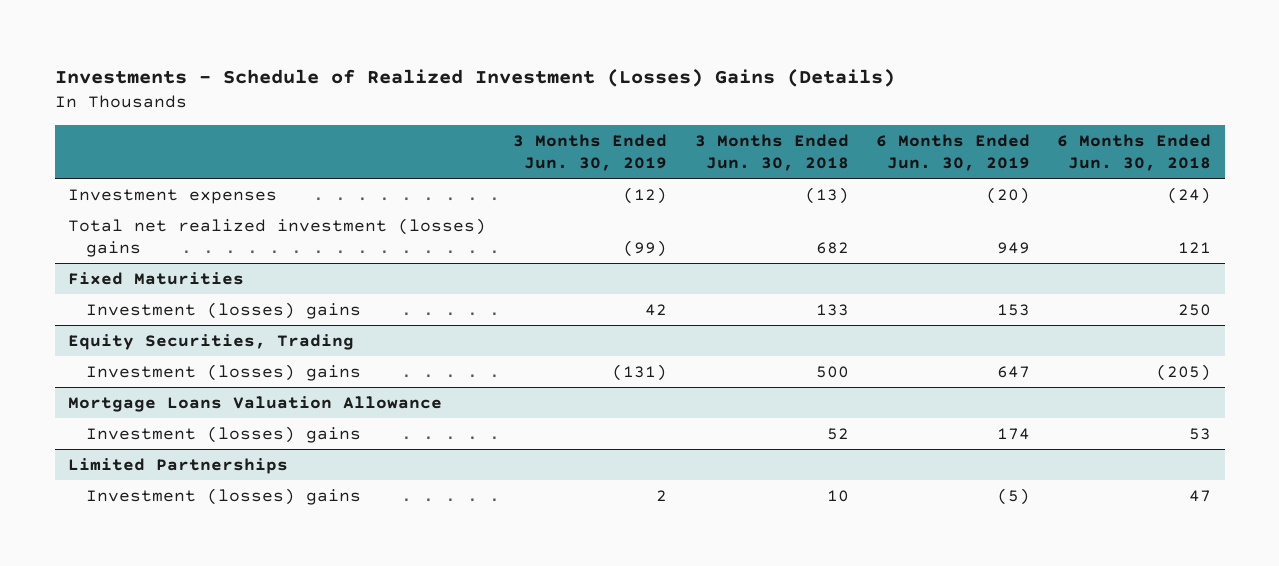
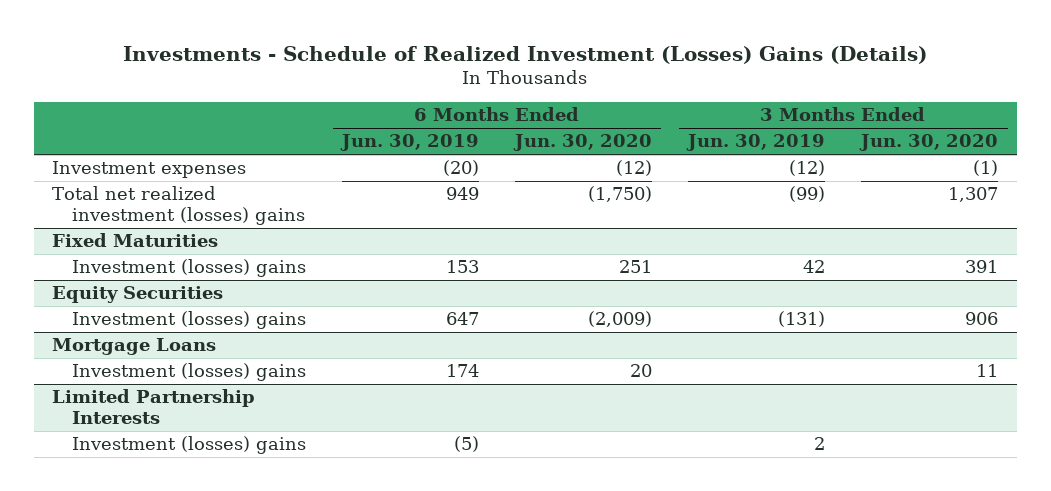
[694,133,849,171] 3 Months Ended Jun. 30, 2018 -> none
[1057,133,1212,171] 6 Months Ended Jun. 30, 2018 -> none
none -> [513,134,653,152] Jun. 30, 2020
none -> [859,134,999,152] Jun. 30, 2020
[68,334,355,351] Equity Securities, Trading -> [52,286,224,304] Equity Securities
[68,396,443,413] Mortgage Loans Valuation Allowance -> [52,338,217,356] Mortgage Loans
[68,458,289,475] Limited Partnerships -> [52,389,256,425] Limited Partnership Interests

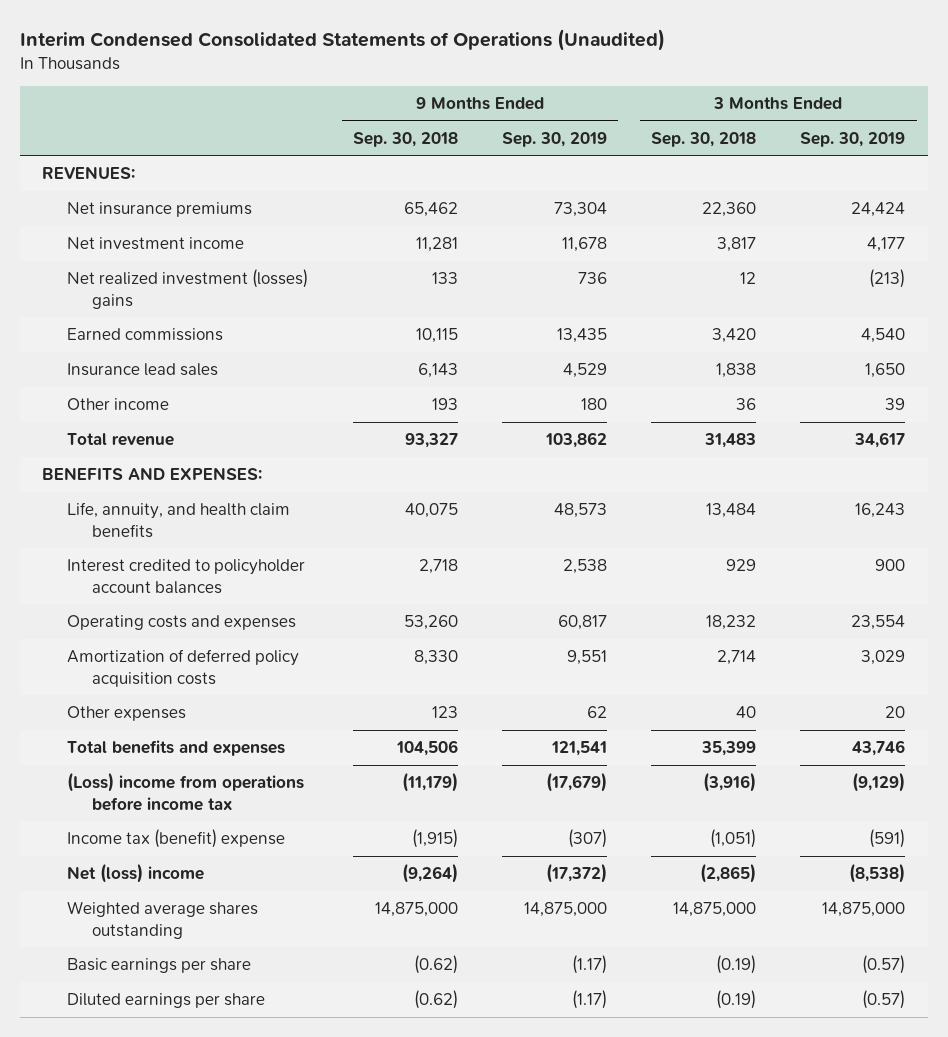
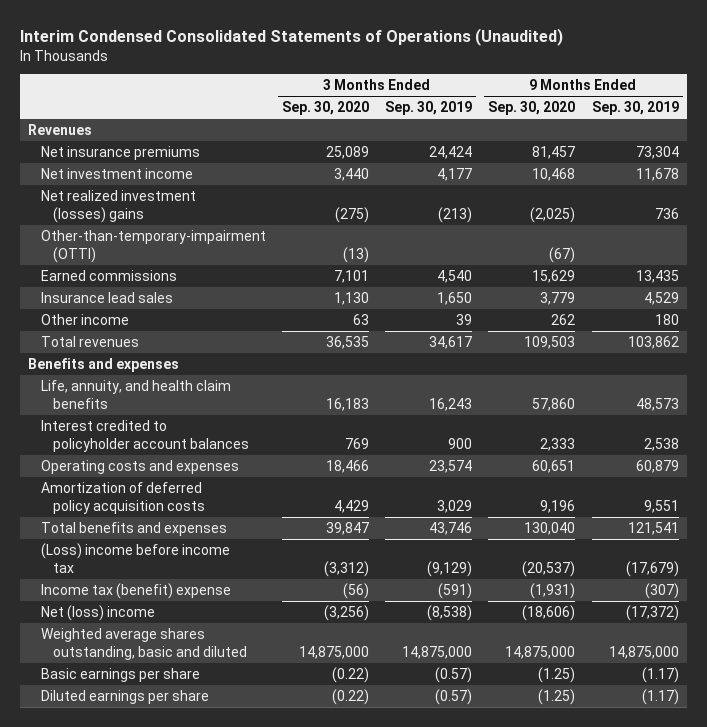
[352,131,458,147] Sep. 30, 2018 -> none
[651,131,757,147] Sep. 30, 2018 -> none
none -> [281,101,369,116] Sep. 30, 2020
none -> [488,101,576,116] Sep. 30, 2020
[42,166,136,180] REVENUES: -> [28,123,93,135] Revenues
none -> [40,229,266,263] Other-than-temporary-impairment (OTTI)
[67,433,175,447] Total revenue -> [40,335,139,347] Total revenues
[42,467,263,481] BENEFITS AND EXPENSES: -> [28,357,180,372] Benefits and expenses
[557,615,607,631] 60,817 -> [635,459,679,473] 60,879
[851,615,906,631] 23,554 -> [429,459,473,473] 23,574
[67,706,187,722] Other expenses -> none
[67,772,305,811] (Loss) income from operations before income tax -> [40,542,230,573] (Loss) income before income tax
[67,901,259,939] Weighted average shares outstanding -> [40,627,248,660] Weighted average shares outstanding, basic and diluted

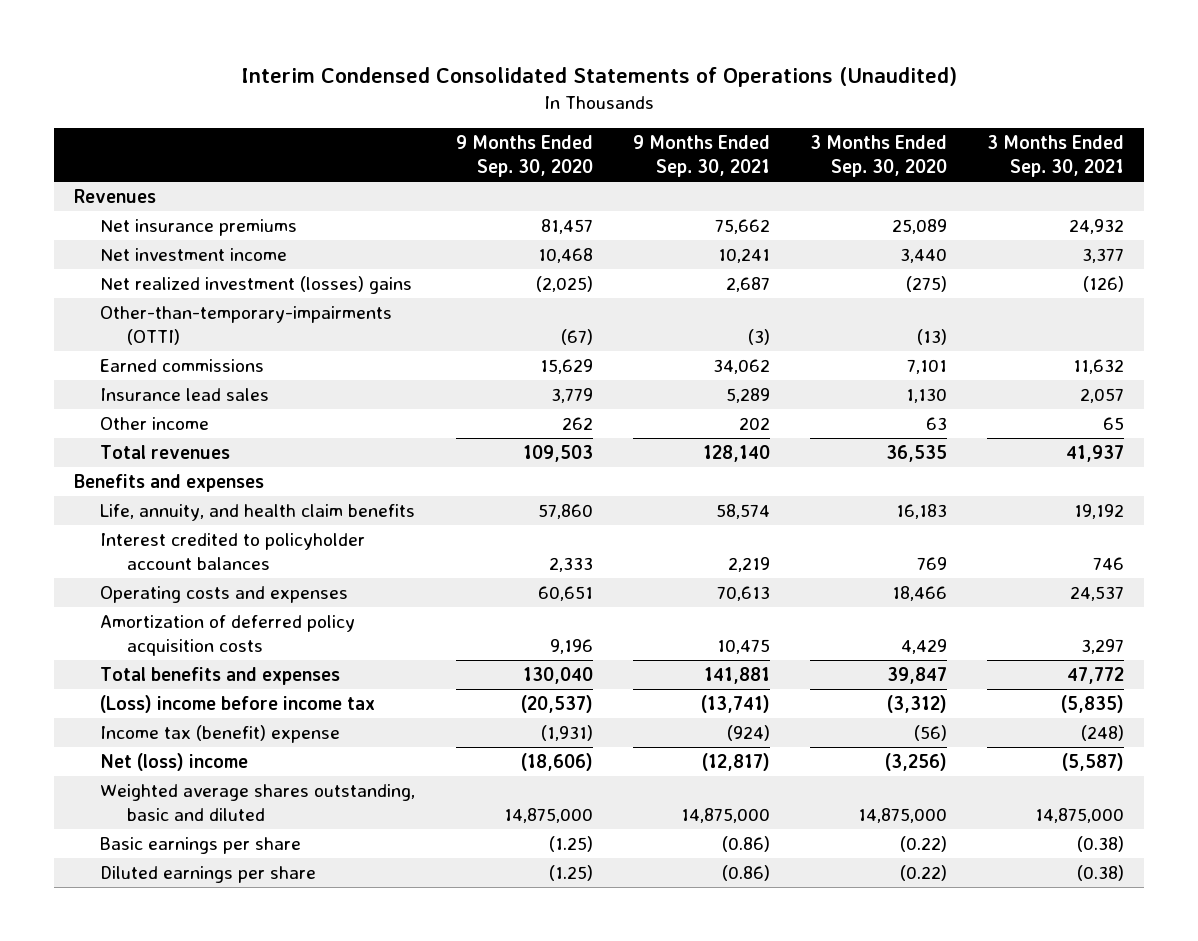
[385,101,473,116] Sep. 30, 2019 -> none
[591,101,679,116] Sep. 30, 2019 -> none
none -> [632,135,770,177] 9 Months Ended Sep. 30, 2021
none -> [987,135,1125,177] 3 Months Ended Sep. 30, 2021
[40,229,266,263] Other-than-temporary-impairment (OTTI) -> [100,306,393,345] Other-than-temporary-impairments (OTTI)

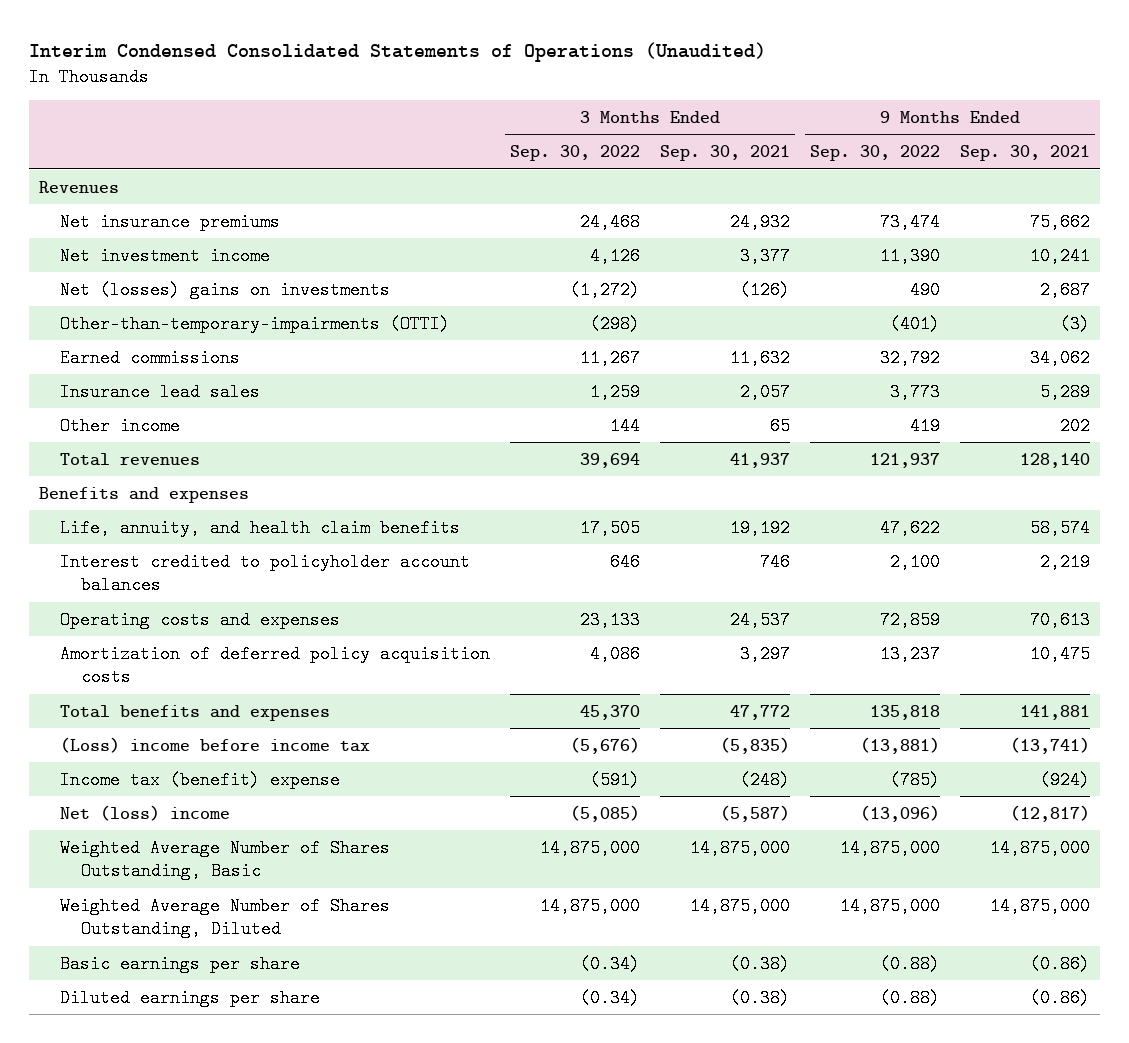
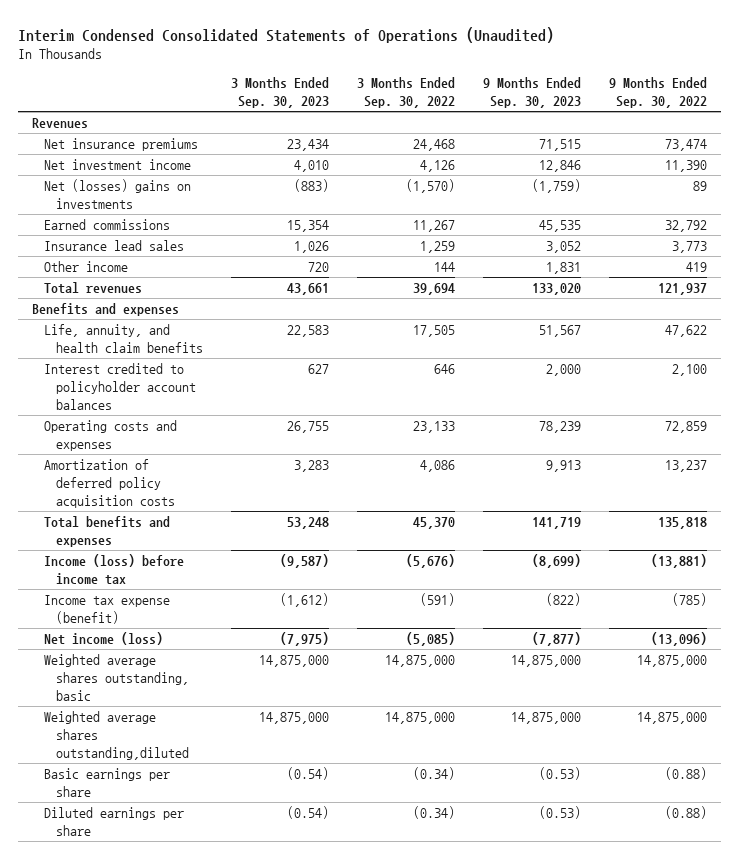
[659,145,790,162] Sep. 30, 2021 -> none
[959,145,1090,162] Sep. 30, 2021 -> none
none -> [230,77,329,108] 3 Months Ended Sep. 30, 2023
none -> [482,77,581,108] 9 Months Ended Sep. 30, 2023
[59,314,450,333] Other-than-temporary-impairments (OTTI) -> none
[569,280,640,299] (1,272) -> [405,179,455,194] (1,570)
[909,280,940,299] 490 -> [692,181,707,192] 89
[59,736,370,753] (Loss) income before income tax -> [43,554,184,585] Income (loss) before income tax
[59,770,340,789] Income tax (benefit) expense -> [43,595,170,624] Income tax expense (benefit)
[59,804,230,821] Net (loss) income -> [43,632,163,646] Net income (loss)
[59,838,390,881] Weighted Average Number of Shares Outstanding, Basic -> [43,654,189,701] Weighted average shares outstanding, basic
[59,896,390,939] Weighted Average Number of Shares Outstanding, Diluted -> [43,711,189,760] Weighted average shares outstanding,diluted

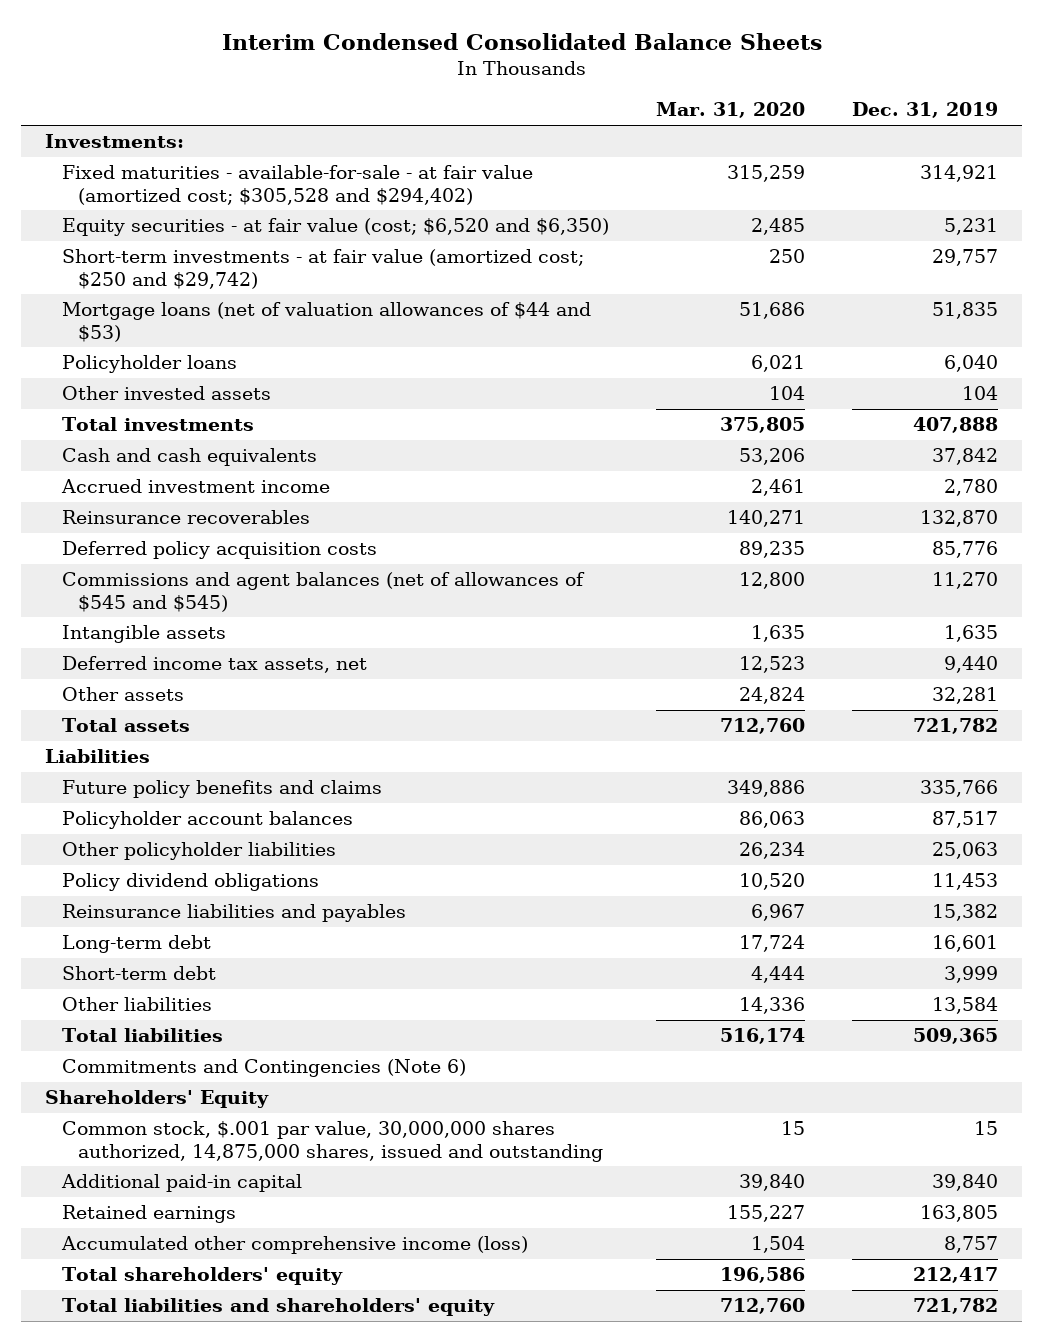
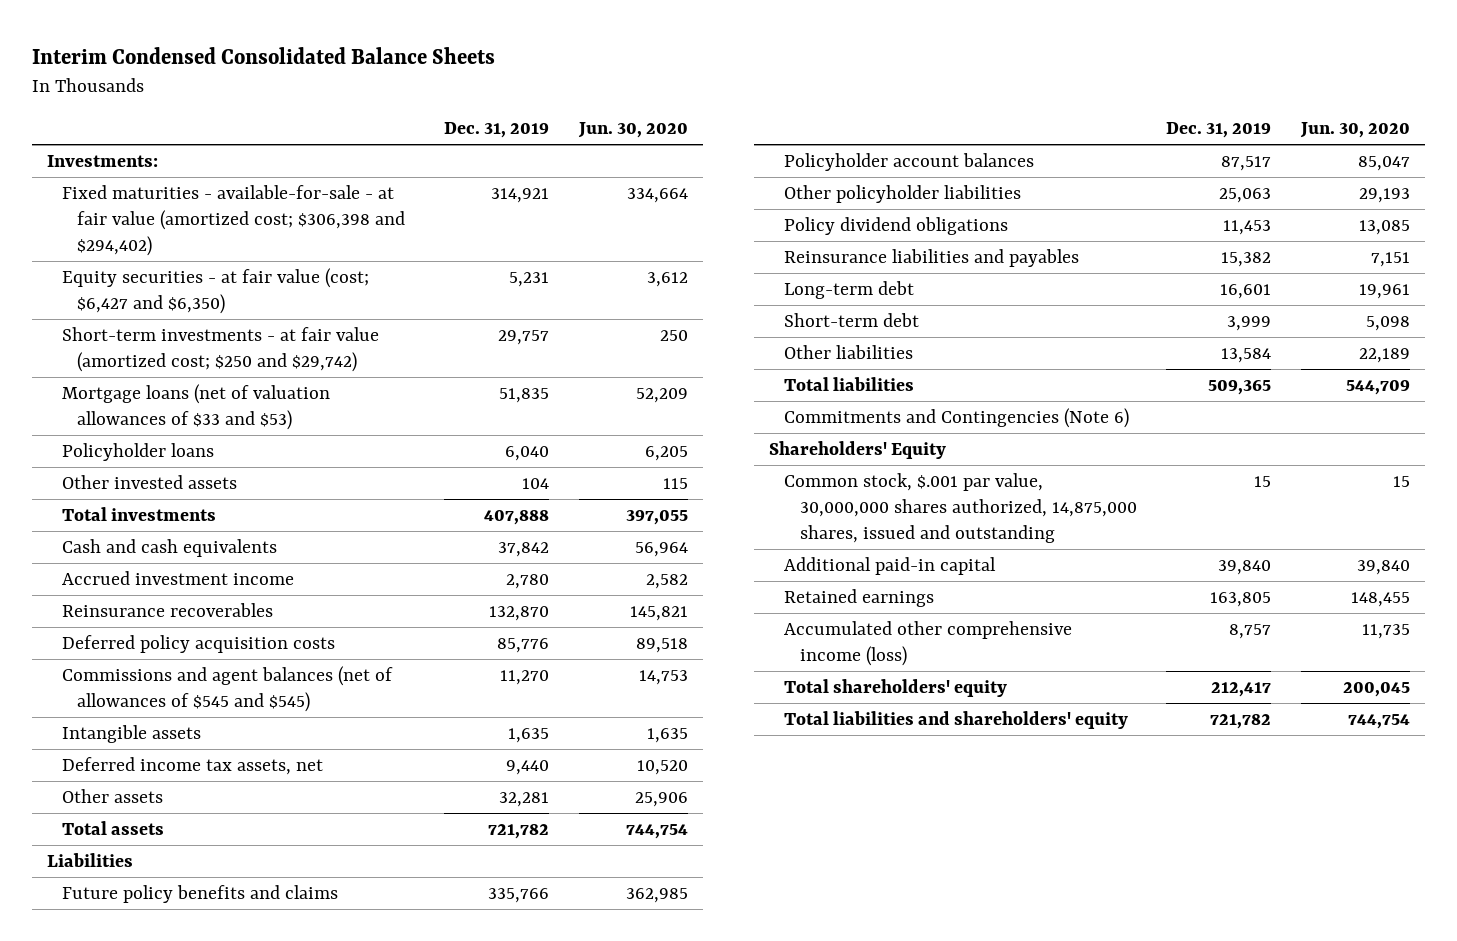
[655,102,805,119] Mar. 31, 2020 -> none
none -> [577,122,688,139] Jun. 30, 2020
[61,165,533,205] Fixed maturities - available-for-sale - at fair value (amortized cost; $305,528 and $294,402) -> [61,184,406,256] Fixed maturities - available-for-sale - at fair value (amortized cost; $306,398 and $294,402)
[61,218,609,237] Equity securities - at fair value (cost; $6,520 and $6,350) -> [61,267,369,314] Equity securities - at fair value (cost; $6,427 and $6,350)
[61,302,591,342] Mortgage loans (net of valuation allowances of $44 and $53) -> [61,383,330,430] Mortgage loans (net of valuation allowances of $33 and $53)

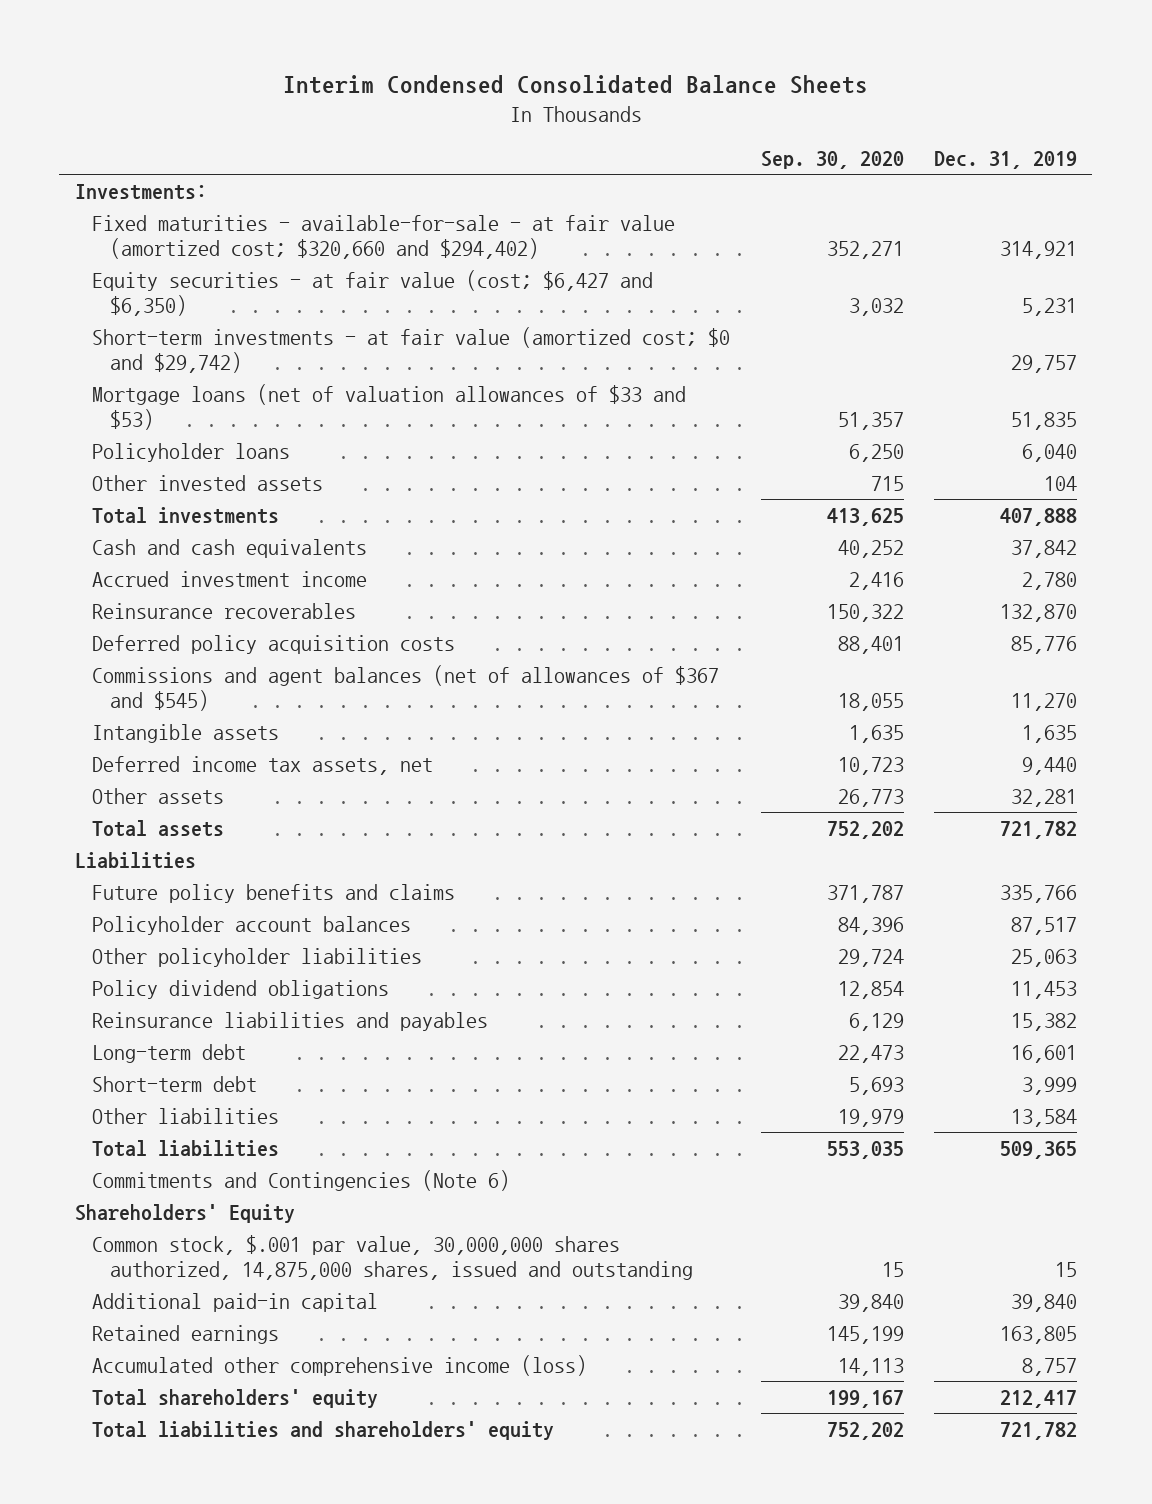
[577,122,688,139] Jun. 30, 2020 -> none
none -> [760,151,904,170] Sep. 30, 2020
[61,184,406,256] Fixed maturities - available-for-sale - at fair value (amortized cost; $306,398 and $294,402) -> [92,214,676,260] Fixed maturities - available-for-sale - at fair value (amortized cost; $320,660 and $294,402)
[61,326,379,372] Short-term investments - at fair value (amortized cost; $250 and $29,742) -> [92,326,731,374] Short-term investments - at fair value (amortized cost; $0 and $29,742)
[61,665,393,712] Commissions and agent balances (net of allowances of $545 and $545) -> [92,664,720,712] Commissions and agent balances (net of allowances of $367 and $545)

